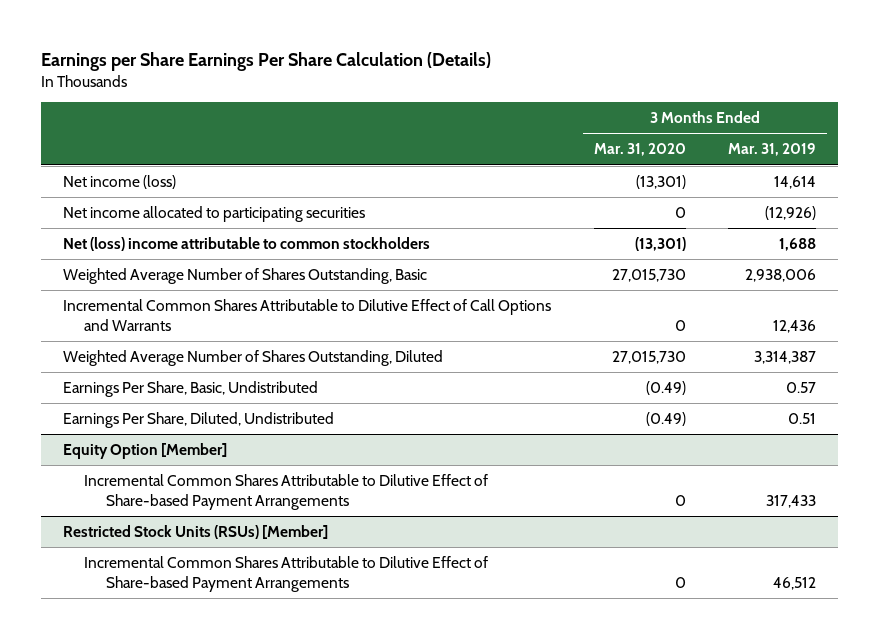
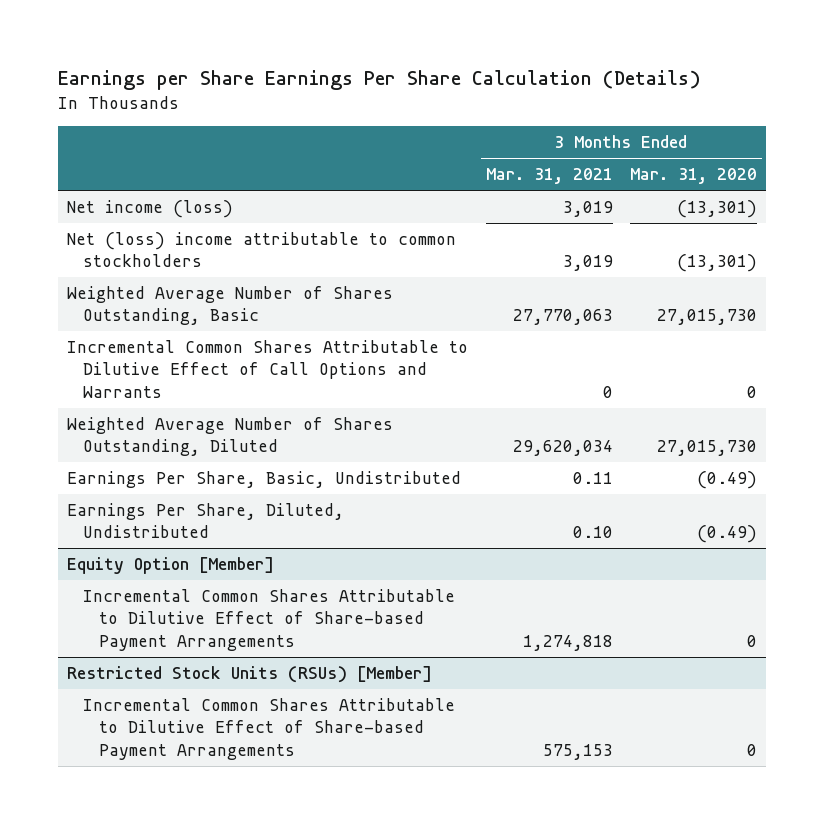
[728,143,817,157] Mar. 31, 2019 -> none
none -> [485,168,613,185] Mar. 31, 2021
[62,206,365,223] Net income allocated to participating securities -> none

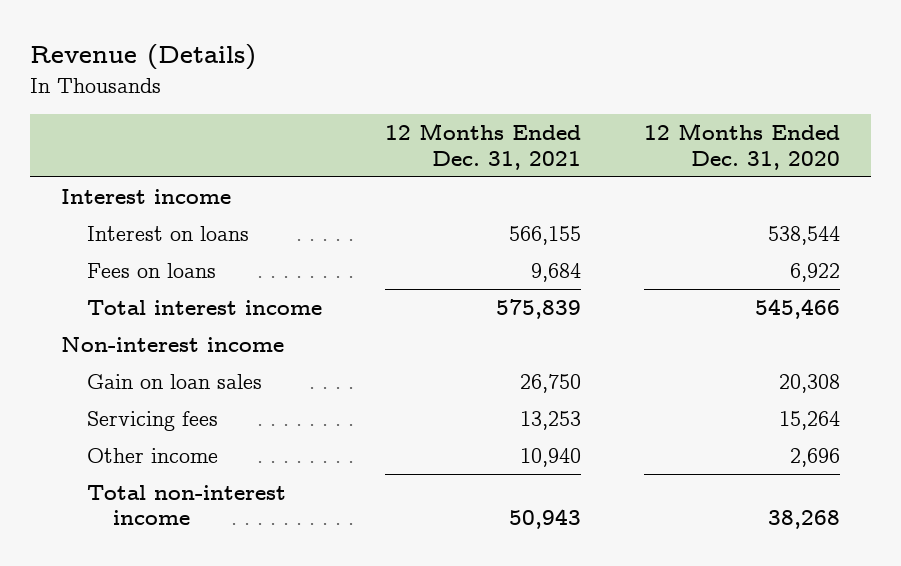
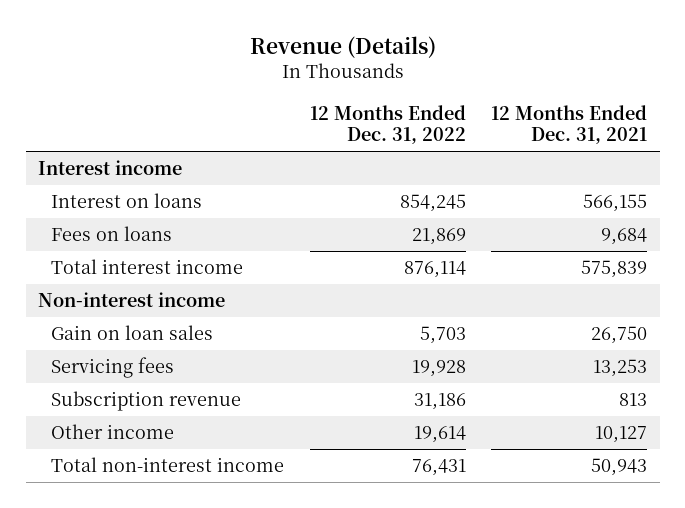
[643,123,840,170] 12 Months Ended Dec. 31, 2020 -> none
none -> [309,104,466,144] 12 Months Ended Dec. 31, 2022
none -> [51,391,242,412] Subscription revenue
[519,447,581,467] 10,940 -> [595,426,648,444] 10,127

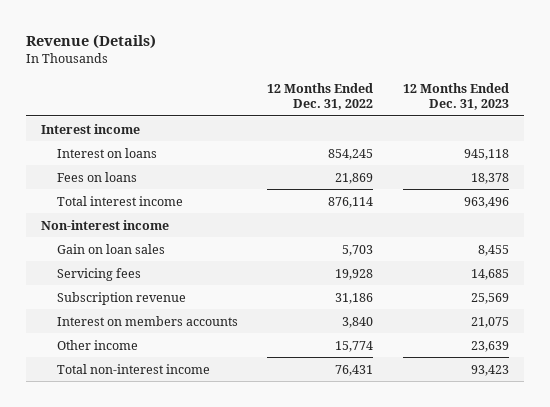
[491,104,648,144] 12 Months Ended Dec. 31, 2021 -> none
none -> [402,82,509,111] 12 Months Ended Dec. 31, 2023
none -> [56,315,238,326] Interest on members accounts
[413,426,466,444] 19,614 -> [335,340,374,352] 15,774

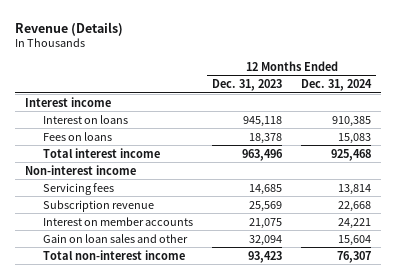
[267,82,374,111] 12 Months Ended Dec. 31, 2022 -> none
none -> [301,78,373,91] Dec. 31, 2024
[56,243,165,254] Gain on loan sales -> none
[56,339,138,350] Other income -> none
[56,315,238,326] Interest on members accounts -> [42,216,193,226] Interest on member accounts
none -> [42,233,188,243] Gain on loan sales and other

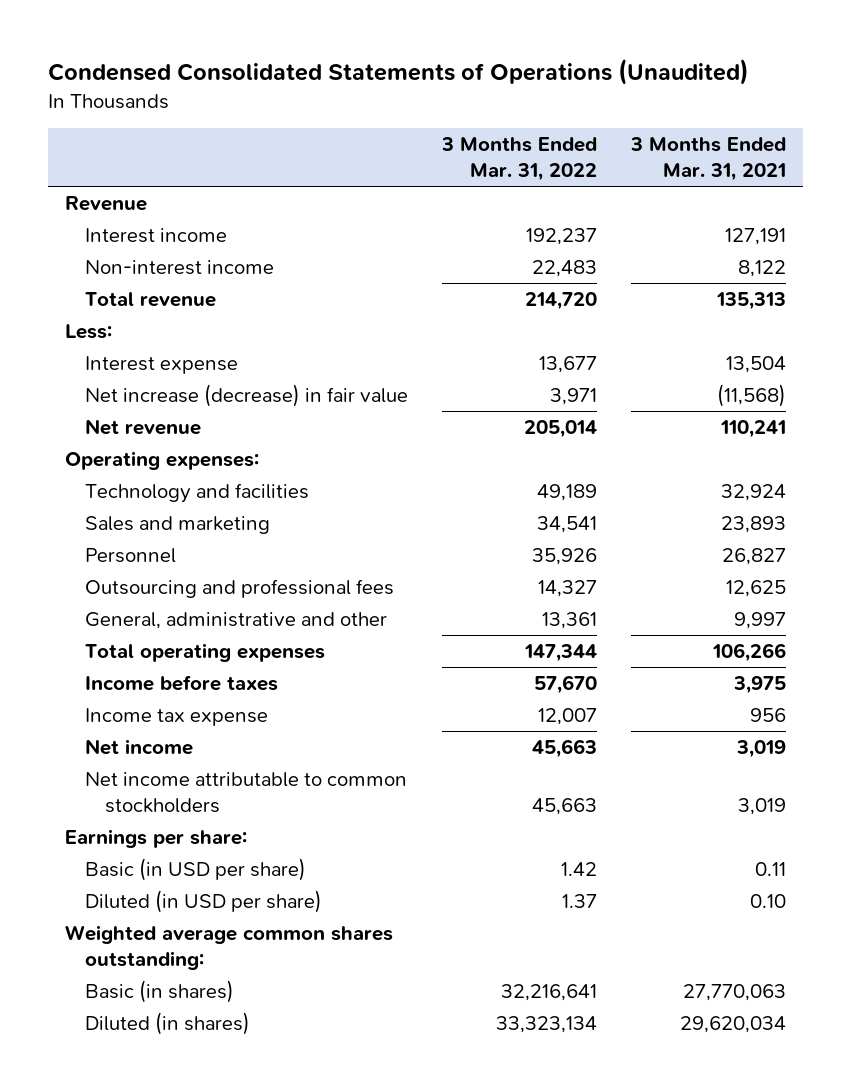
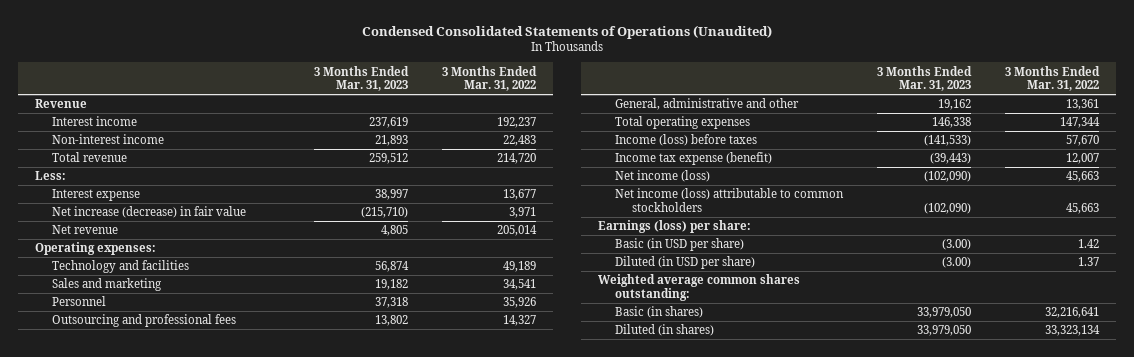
[629,137,786,182] 3 Months Ended Mar. 31, 2021 -> none
none -> [313,65,409,92] 3 Months Ended Mar. 31, 2023
[85,674,279,691] Income before taxes -> [615,134,758,147] Income (loss) before taxes
[85,707,269,726] Income tax expense -> [615,152,773,166] Income tax expense (benefit)
[85,738,194,755] Net income -> [615,170,711,183] Net income (loss)
[85,771,408,813] Net income attributable to common stockholders -> [615,188,845,212] Net income (loss) attributable to common stockholders
[65,828,248,848] Earnings per share: -> [598,220,752,234] Earnings (loss) per share:

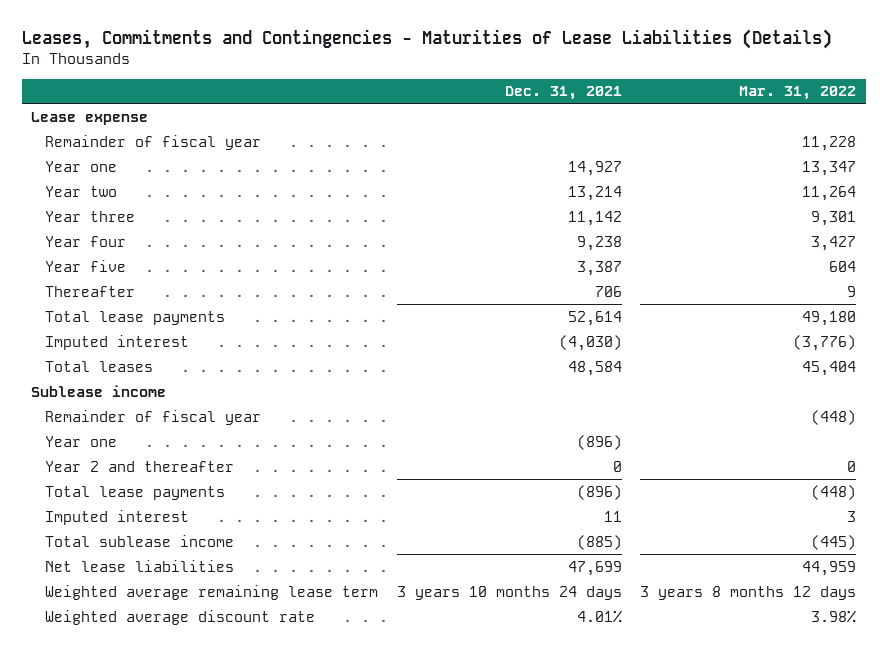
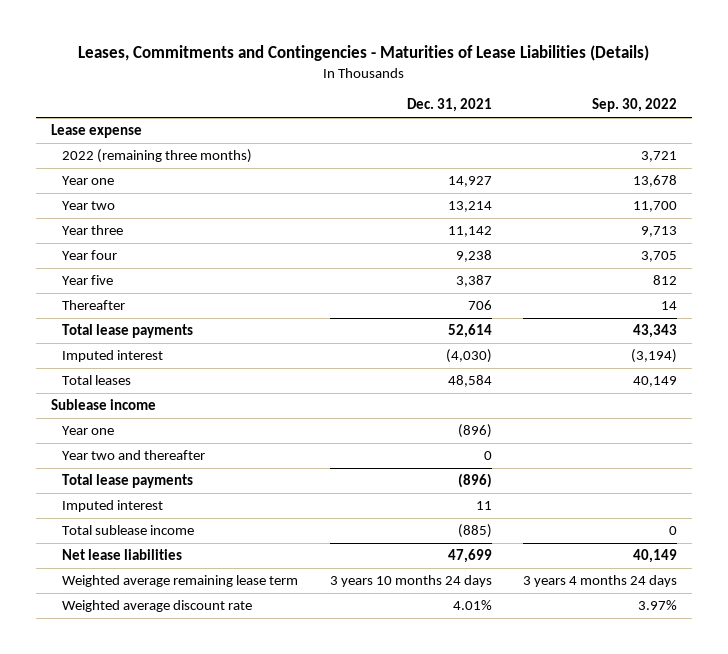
[739,86,857,101] Mar. 31, 2022 -> none
none -> [591,98,677,113] Sep. 30, 2022
[45,134,262,150] Remainder of fiscal year -> [62,149,253,164] 2022 (remaining three months)
[45,409,262,425] Remainder of fiscal year -> none
[45,460,235,472] Year 2 and thereafter -> [62,450,206,461] Year two and thereafter

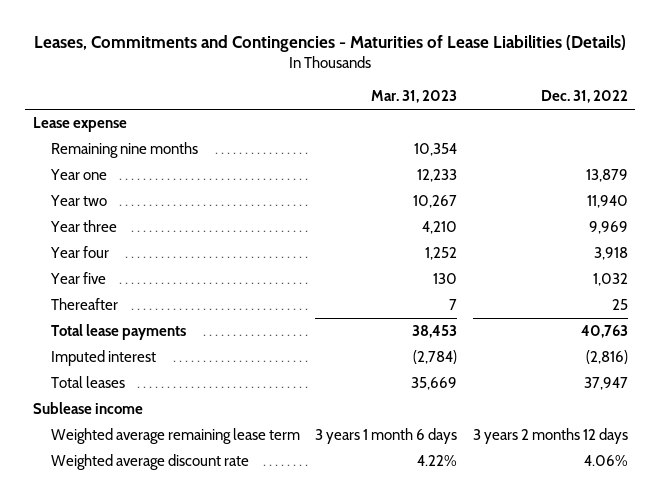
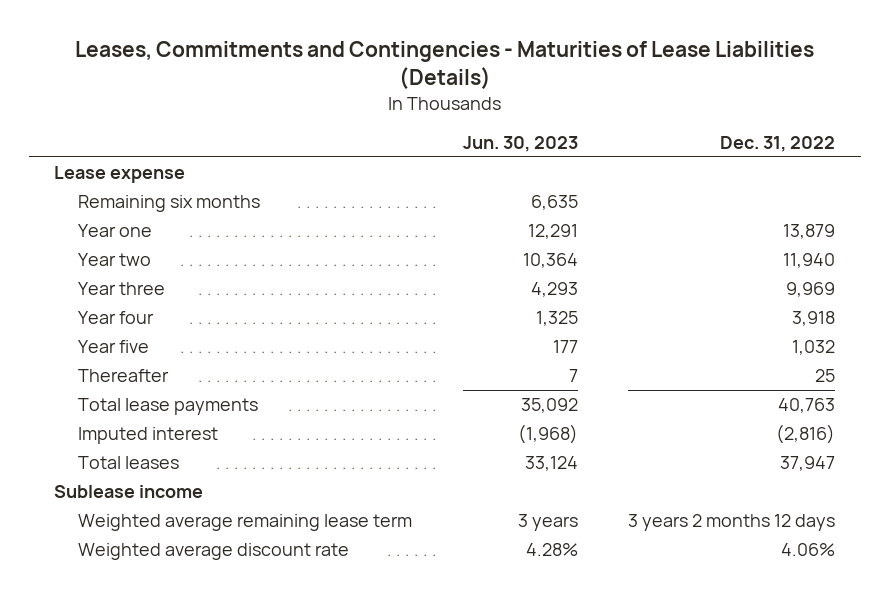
[371,90,458,104] Mar. 31, 2023 -> none
none -> [462,135,578,152] Jun. 30, 2023
[50,142,198,159] Remaining nine months -> [77,195,260,213] Remaining six months

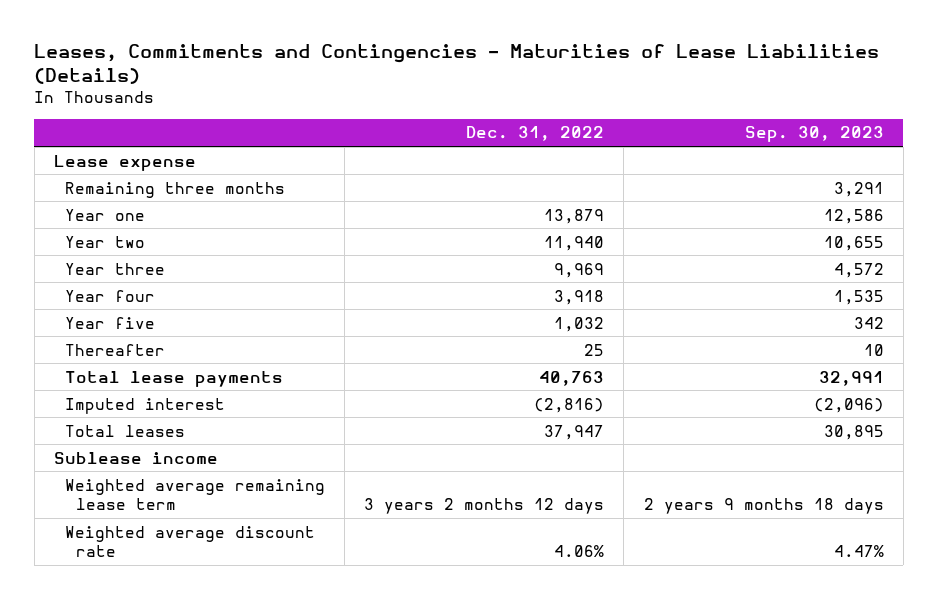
[462,135,578,152] Jun. 30, 2023 -> none
none -> [744,126,884,143] Sep. 30, 2023
[77,195,260,213] Remaining six months -> [65,181,286,198] Remaining three months

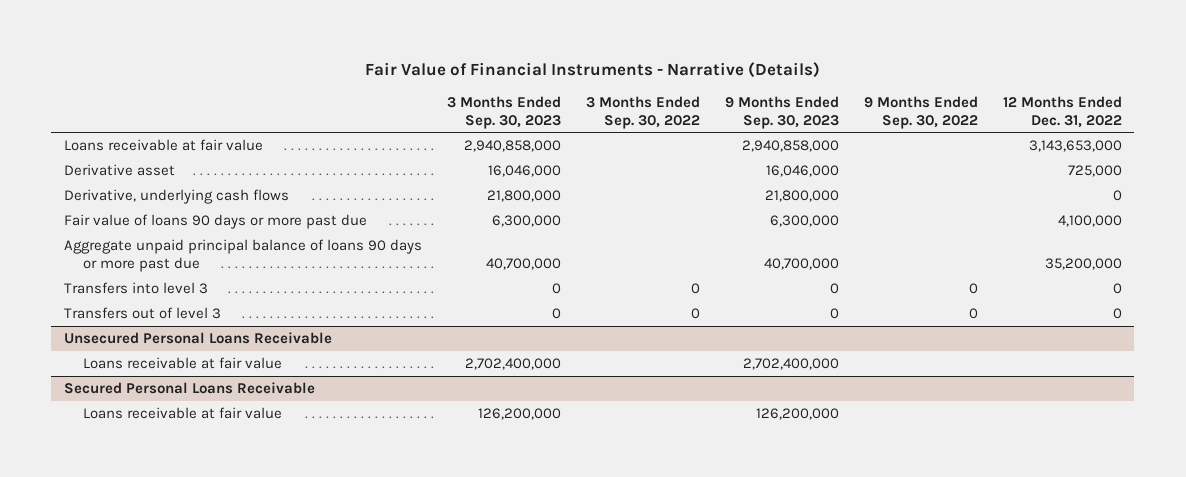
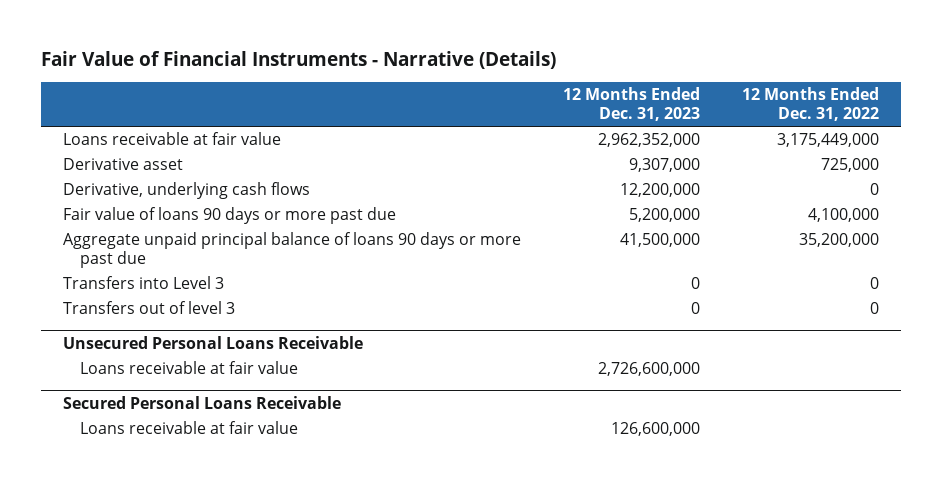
[446,95,561,129] 3 Months Ended Sep. 30, 2023 -> none
[585,95,700,129] 3 Months Ended Sep. 30, 2022 -> none
[724,95,839,129] 9 Months Ended Sep. 30, 2023 -> none
[863,95,978,129] 9 Months Ended Sep. 30, 2022 -> none
none -> [563,87,701,122] 12 Months Ended Dec. 31, 2023
[1028,140,1122,153] 3,143,653,000 -> [777,133,880,148] 3,175,449,000
[63,282,208,295] Transfers into level 3 -> [62,276,224,290] Transfers into Level 3

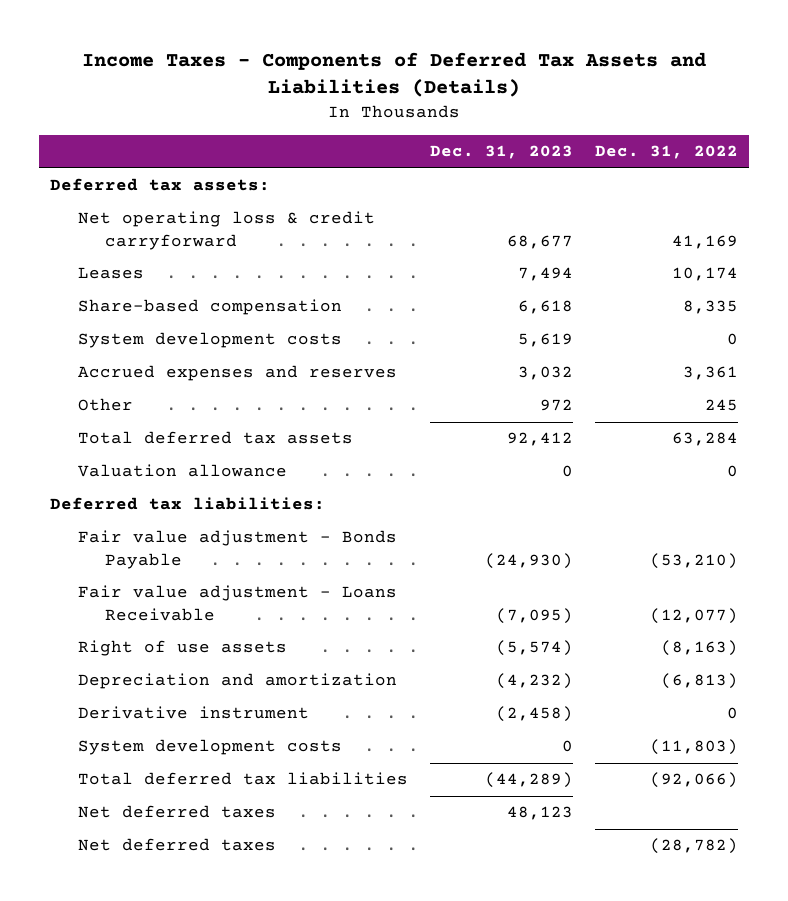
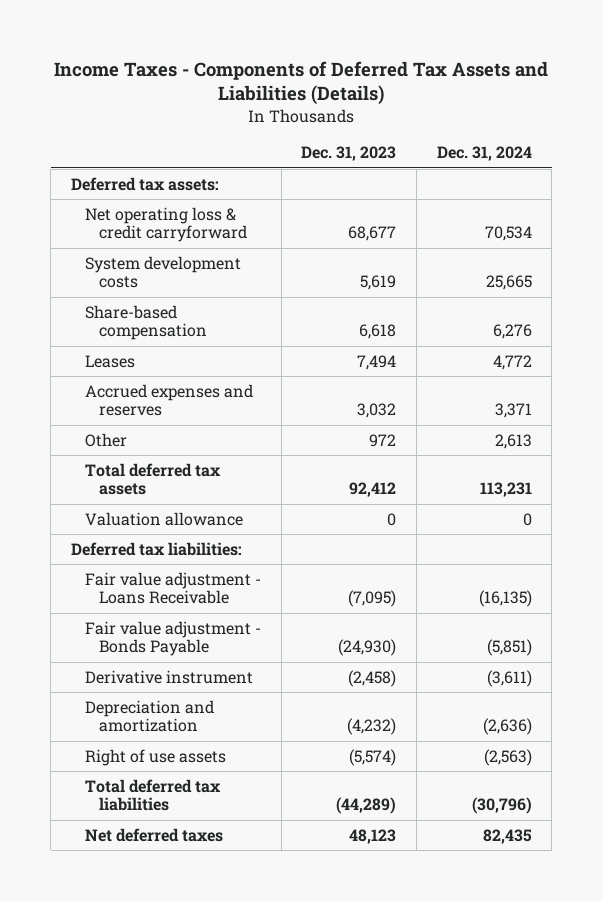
[594,145,738,160] Dec. 31, 2022 -> none
none -> [436,146,532,162] Dec. 31, 2024
[77,299,342,316] Share-based compensation -> [85,304,208,341] Share-based compensation
[77,267,144,280] Leases -> [85,354,136,368] Leases
[77,530,397,569] Fair value adjustment - Bonds Payable -> [85,620,262,657] Fair value adjustment - Bonds Payable
[77,739,342,756] System development costs -> none
[77,673,397,690] Depreciation and amortization -> [85,699,215,733] Depreciation and amortization
[77,640,287,657] Right of use assets -> [85,748,227,766] Right of use assets
[77,838,276,852] Net deferred taxes -> none

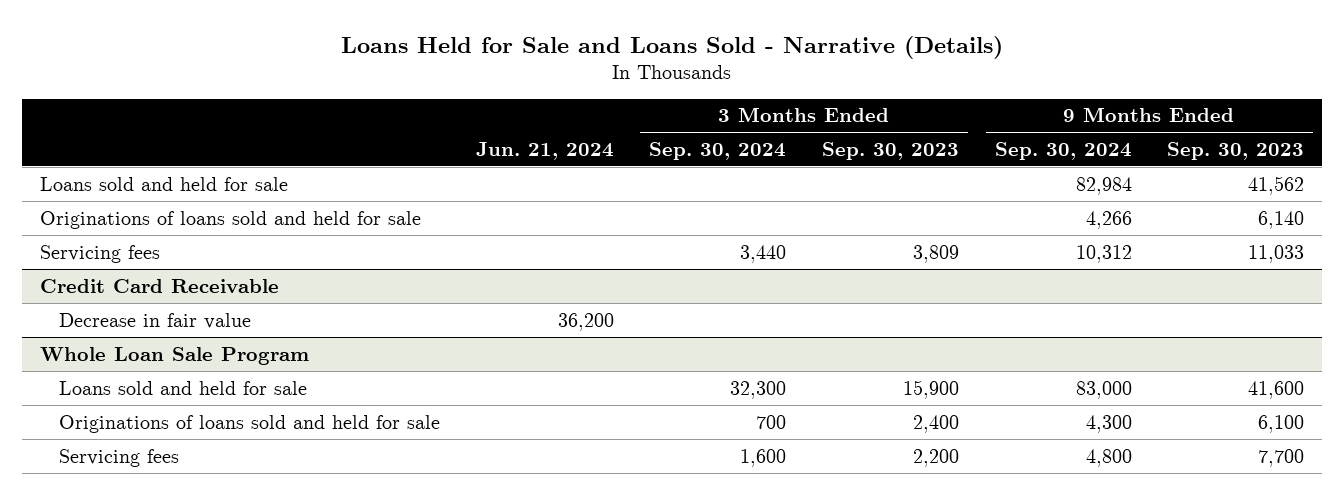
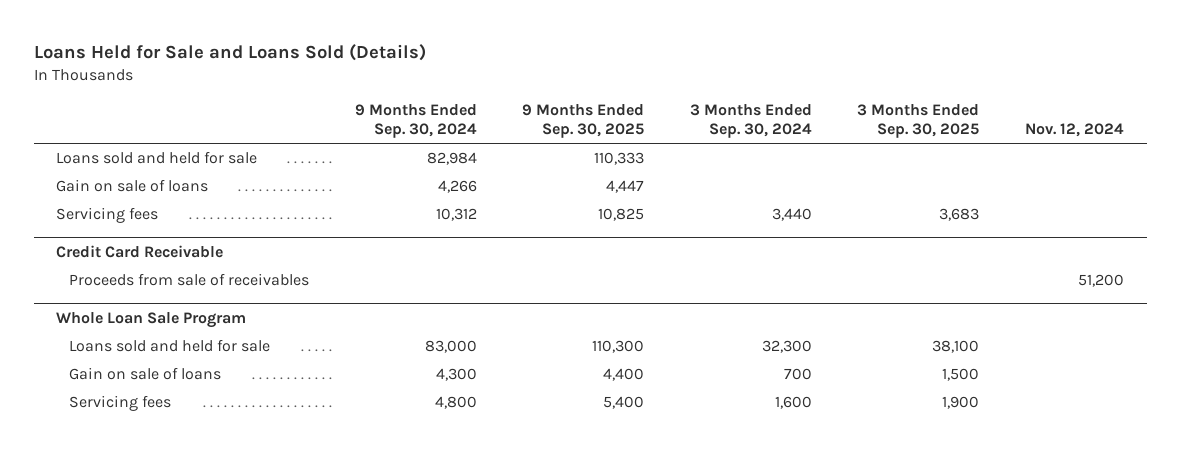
[341,35,1004,59] Loans Held for Sale and Loans Sold - Narrative (Details) -> [33,44,426,62] Loans Held for Sale and Loans Sold (Details)
[475,141,614,160] Jun. 21, 2024 -> none
[821,141,959,160] Sep. 30, 2023 -> none
[1167,141,1305,160] Sep. 30, 2023 -> none
none -> [522,104,645,139] 9 Months Ended Sep. 30, 2025
none -> [857,104,980,139] 3 Months Ended Sep. 30, 2025
none -> [1025,123,1125,138] Nov. 12, 2024
[39,210,421,229] Originations of loans sold and held for sale -> [56,179,209,193] Gain on sale of loans
[58,312,251,329] Decrease in fair value -> none
none -> [69,273,310,287] Proceeds from sale of receivables
[58,414,440,433] Originations of loans sold and held for sale -> [69,367,222,381] Gain on sale of loans

